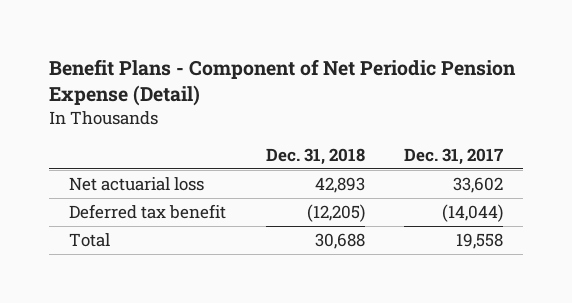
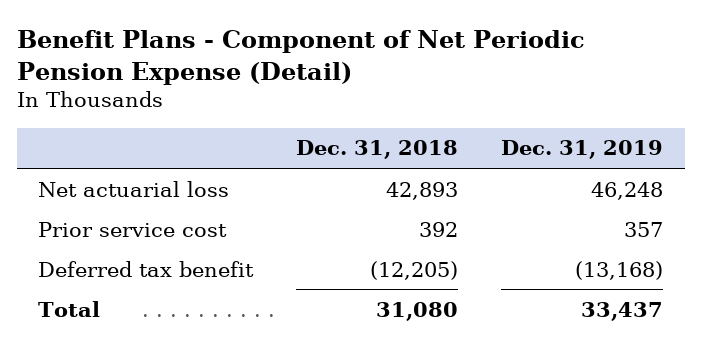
[404,147,504,165] Dec. 31, 2017 -> none
none -> [501,140,664,160] Dec. 31, 2019
none -> [38,221,228,237] Prior service cost
[314,232,365,249] 30,688 -> [376,301,459,321] 31,080

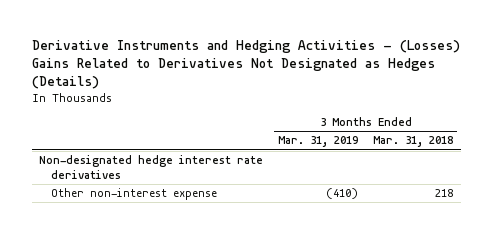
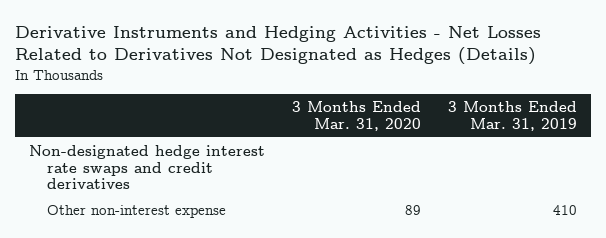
[31,39,460,89] Derivative Instruments and Hedging Activities - (Losses) Gains Related to Derivatives Not Designated as Hedges (Details) -> [15,25,542,66] Derivative Instruments and Hedging Activities - Net Losses Related to Derivatives Not Designated as Hedges (Details)
[373,136,454,148] Mar. 31, 2018 -> none
none -> [291,101,421,131] 3 Months Ended Mar. 31, 2020
[39,155,264,180] Non-designated hedge interest rate derivatives -> [28,144,265,190] Non-designated hedge interest rate swaps and credit derivatives
[326,188,359,200] (410) -> [553,204,578,215] 410

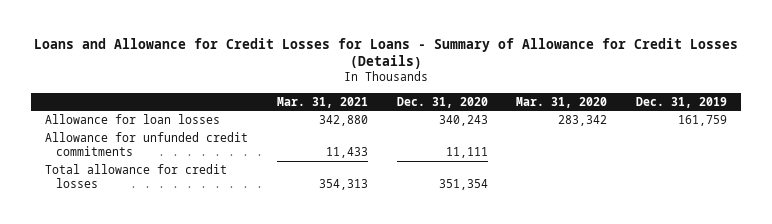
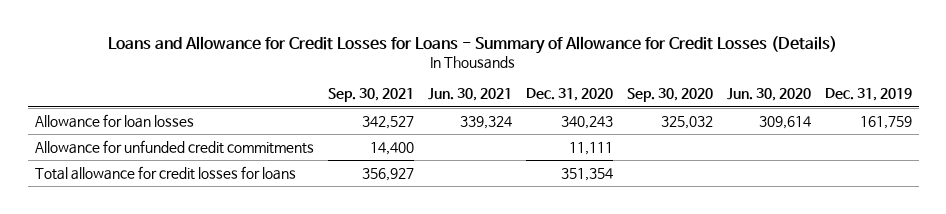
[277,96,369,108] Mar. 31, 2021 -> none
[516,96,608,108] Mar. 31, 2020 -> none
none -> [327,88,414,103] Sep. 30, 2021
none -> [427,88,512,102] Jun. 30, 2021
none -> [626,88,713,103] Sep. 30, 2020
none -> [726,88,811,102] Jun. 30, 2020
[45,163,228,189] Total allowance for credit losses -> [34,166,296,181] Total allowance for credit losses for loans

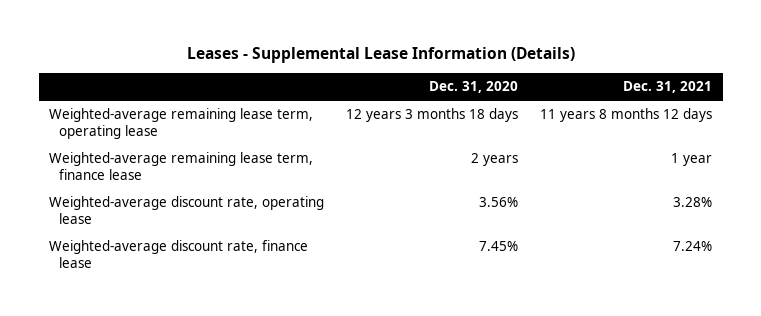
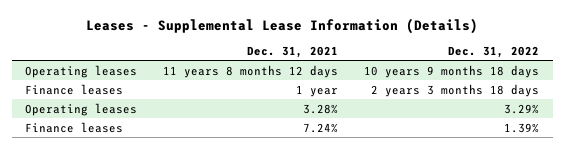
[429,81,519,94] Dec. 31, 2020 -> none
none -> [448,45,540,58] Dec. 31, 2022
[49,108,314,140] Weighted-average remaining lease term, operating lease -> [24,64,137,78] Operating leases
[49,152,314,181] Weighted-average remaining lease term, finance lease -> [24,83,123,95] Finance leases
[49,196,325,225] Weighted-average discount rate, operating lease -> [24,102,137,116] Operating leases
[49,240,309,269] Weighted-average discount rate, finance lease -> [24,121,123,133] Finance leases

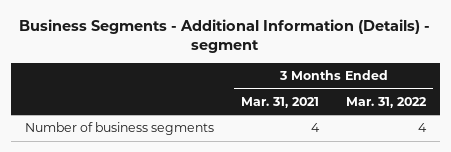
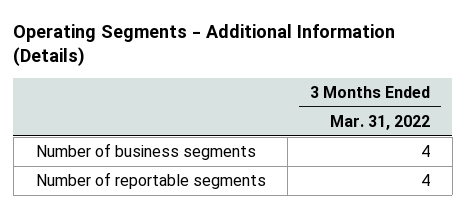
[19,18,431,54] Business Segments - Additional Information (Details) - segment -> [13,23,396,67] Operating Segments - Additional Information (Details)
[240,96,319,108] Mar. 31, 2021 -> none
none -> [35,172,266,190] Number of reportable segments

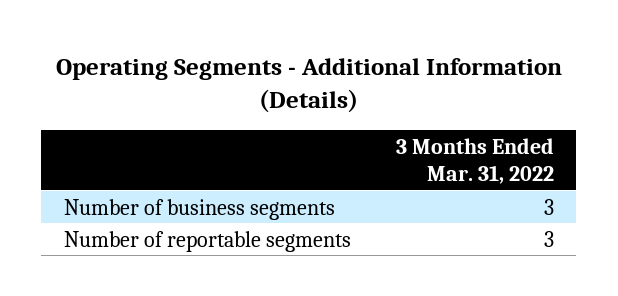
[421,145,431,158] 4 -> [543,198,554,215] 3
[421,174,431,187] 4 -> [543,230,554,247] 3

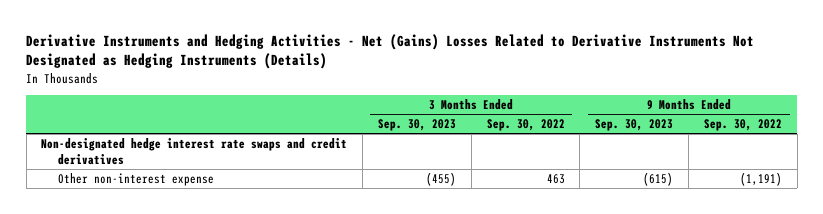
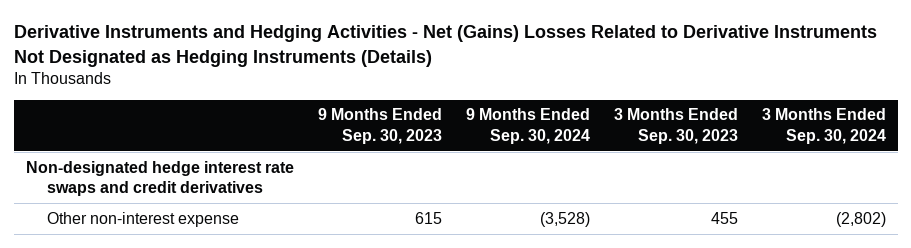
[486,119,565,132] Sep. 30, 2022 -> none
[703,119,782,132] Sep. 30, 2022 -> none
none -> [465,108,590,144] 9 Months Ended Sep. 30, 2024
none -> [761,108,886,144] 3 Months Ended Sep. 30, 2024
[426,171,457,186] (455) -> [710,211,738,224] 455
[643,171,674,186] (615) -> [414,211,442,224] 615

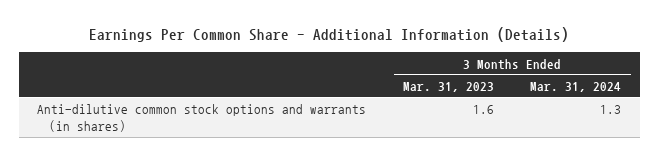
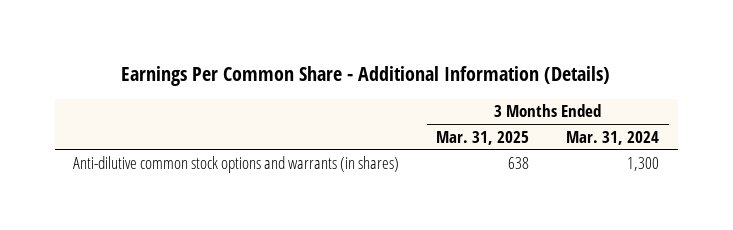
[402,81,494,92] Mar. 31, 2023 -> none
none -> [436,130,530,145] Mar. 31, 2025
[600,105,622,115] 1.3 -> [627,156,660,171] 1,300

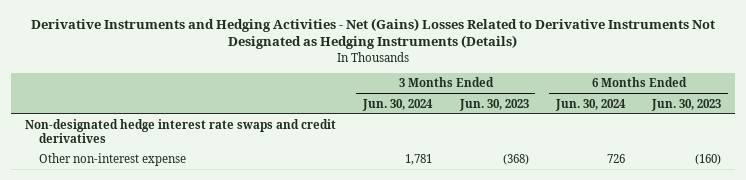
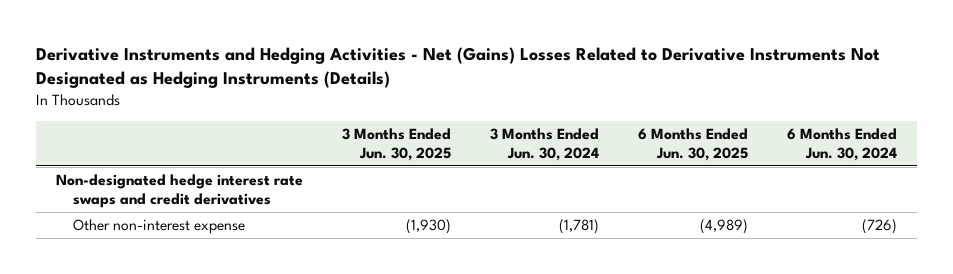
[458,98,529,111] Jun. 30, 2023 -> none
[651,98,722,111] Jun. 30, 2023 -> none
none -> [342,128,452,161] 3 Months Ended Jun. 30, 2025
none -> [638,128,749,161] 6 Months Ended Jun. 30, 2025
[405,154,433,166] 1,781 -> [559,219,600,235] (1,781)
[606,154,625,164] 726 -> [862,219,898,235] (726)

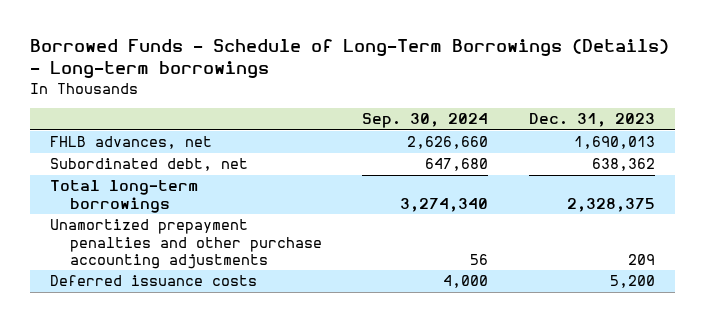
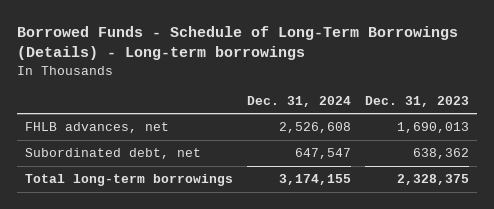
[362,113,489,129] Sep. 30, 2024 -> none
none -> [246,95,351,107] Dec. 31, 2024
[50,219,322,270] Unamortized prepayment penalties and other purchase accounting adjustments -> none
[50,275,258,287] Deferred issuance costs -> none

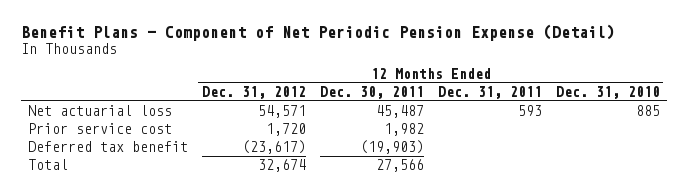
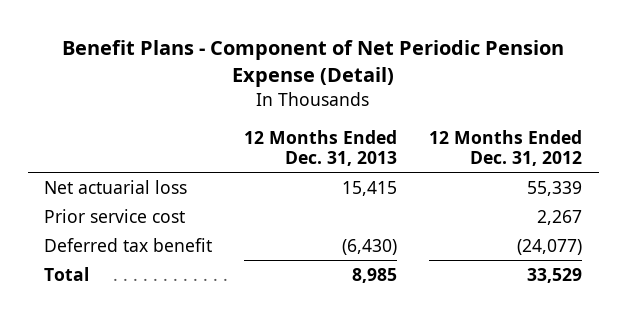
[319,85,424,99] Dec. 30, 2011 -> none
[437,85,542,99] Dec. 31, 2011 -> none
[555,85,660,99] Dec. 31, 2010 -> none
none -> [244,129,398,167] 12 Months Ended Dec. 31, 2013
[257,105,306,119] 54,571 -> [527,180,583,196] 55,339
[265,123,306,137] 1,720 -> [537,209,583,225] 2,267
[241,140,306,155] (23,617) -> [517,238,583,255] (24,077)
[257,159,306,173] 32,674 -> [527,267,583,283] 33,529

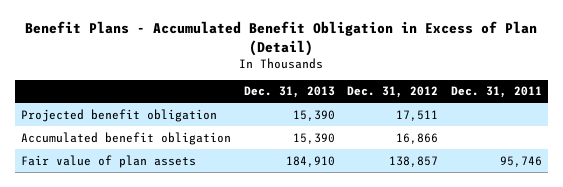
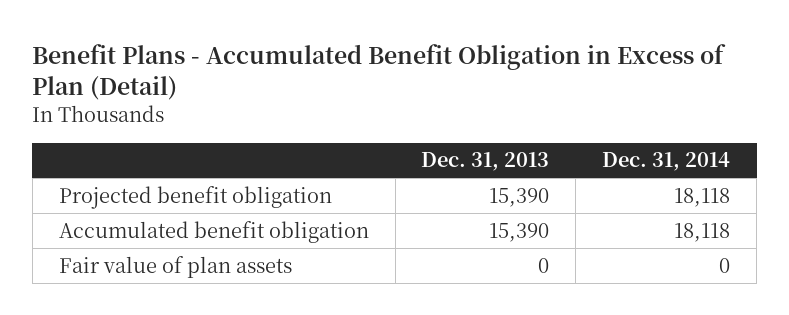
[347,86,439,99] Dec. 31, 2012 -> none
[451,86,543,99] Dec. 31, 2011 -> none
none -> [602,152,731,172] Dec. 31, 2014
[285,155,335,167] 184,910 -> [538,257,550,273] 0

